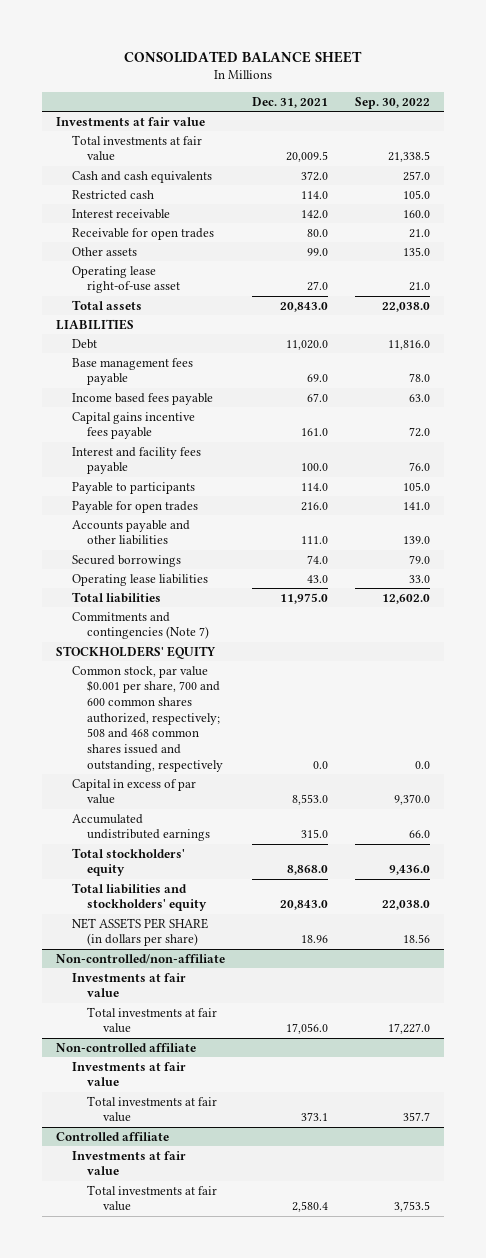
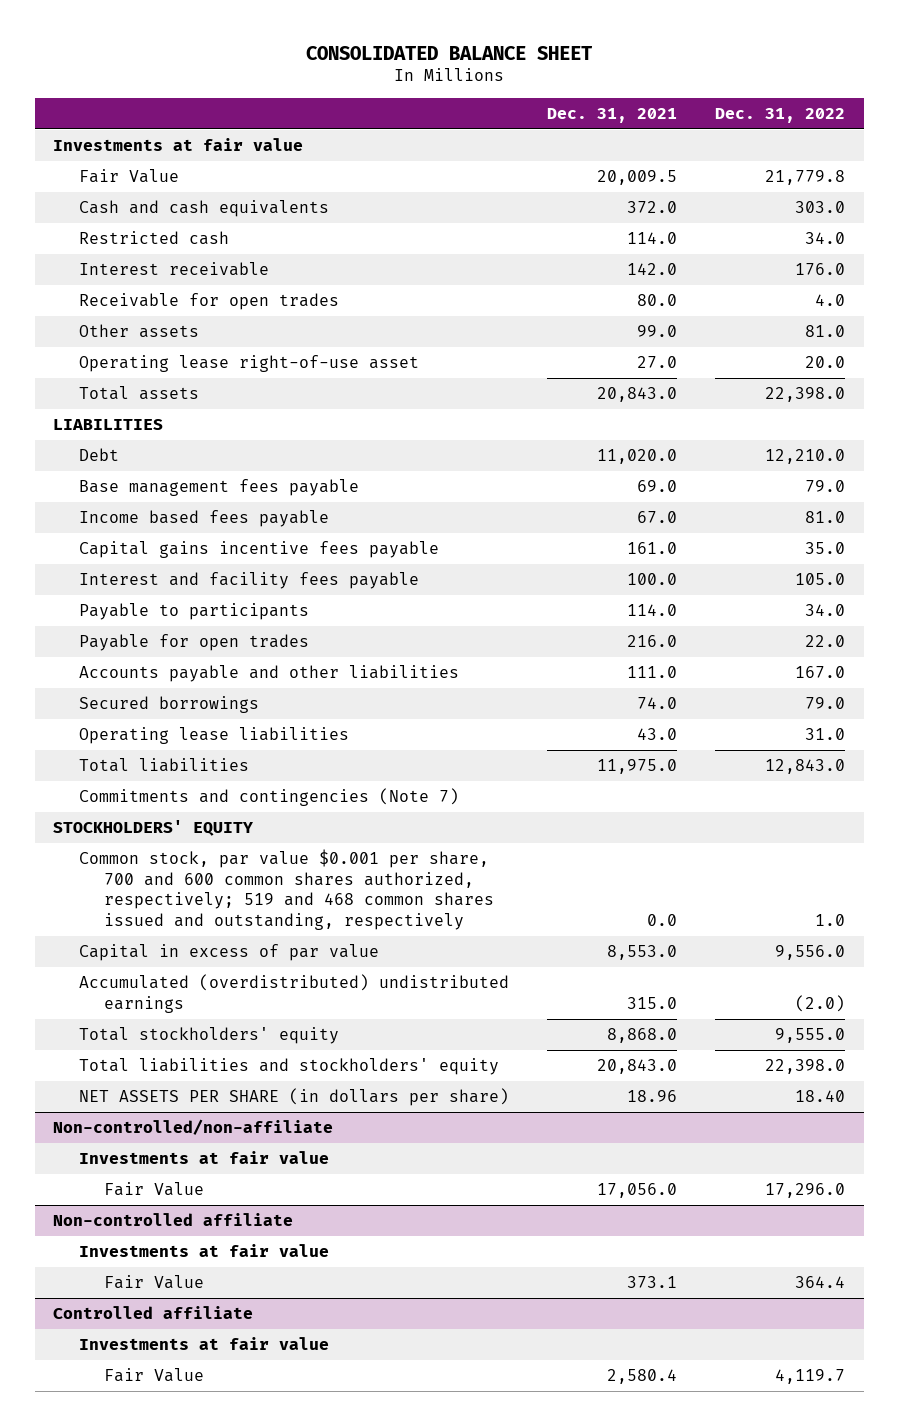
[355,96,431,109] Sep. 30, 2022 -> none
none -> [714,107,845,123] Dec. 31, 2022
[71,134,202,162] Total investments at fair value -> [78,169,179,184] Fair Value
[71,665,224,772] Common stock, par value $0.001 per share, 700 and 600 common shares authorized, respectively; 508 and 468 common shares issued and outstanding, respectively -> [78,849,495,931] Common stock, par value $0.001 per share, 700 and 600 common shares authorized, respectively; 519 and 468 common shares issued and outstanding, respectively
[71,813,211,842] Accumulated undistributed earnings -> [78,974,509,1013] Accumulated (overdistributed) undistributed earnings
[87,1006,218,1034] Total investments at fair value -> [104,1182,205,1197] Fair Value
[87,1095,218,1123] Total investments at fair value -> [104,1275,205,1290] Fair Value
[87,1184,218,1212] Total investments at fair value -> [104,1368,205,1383] Fair Value

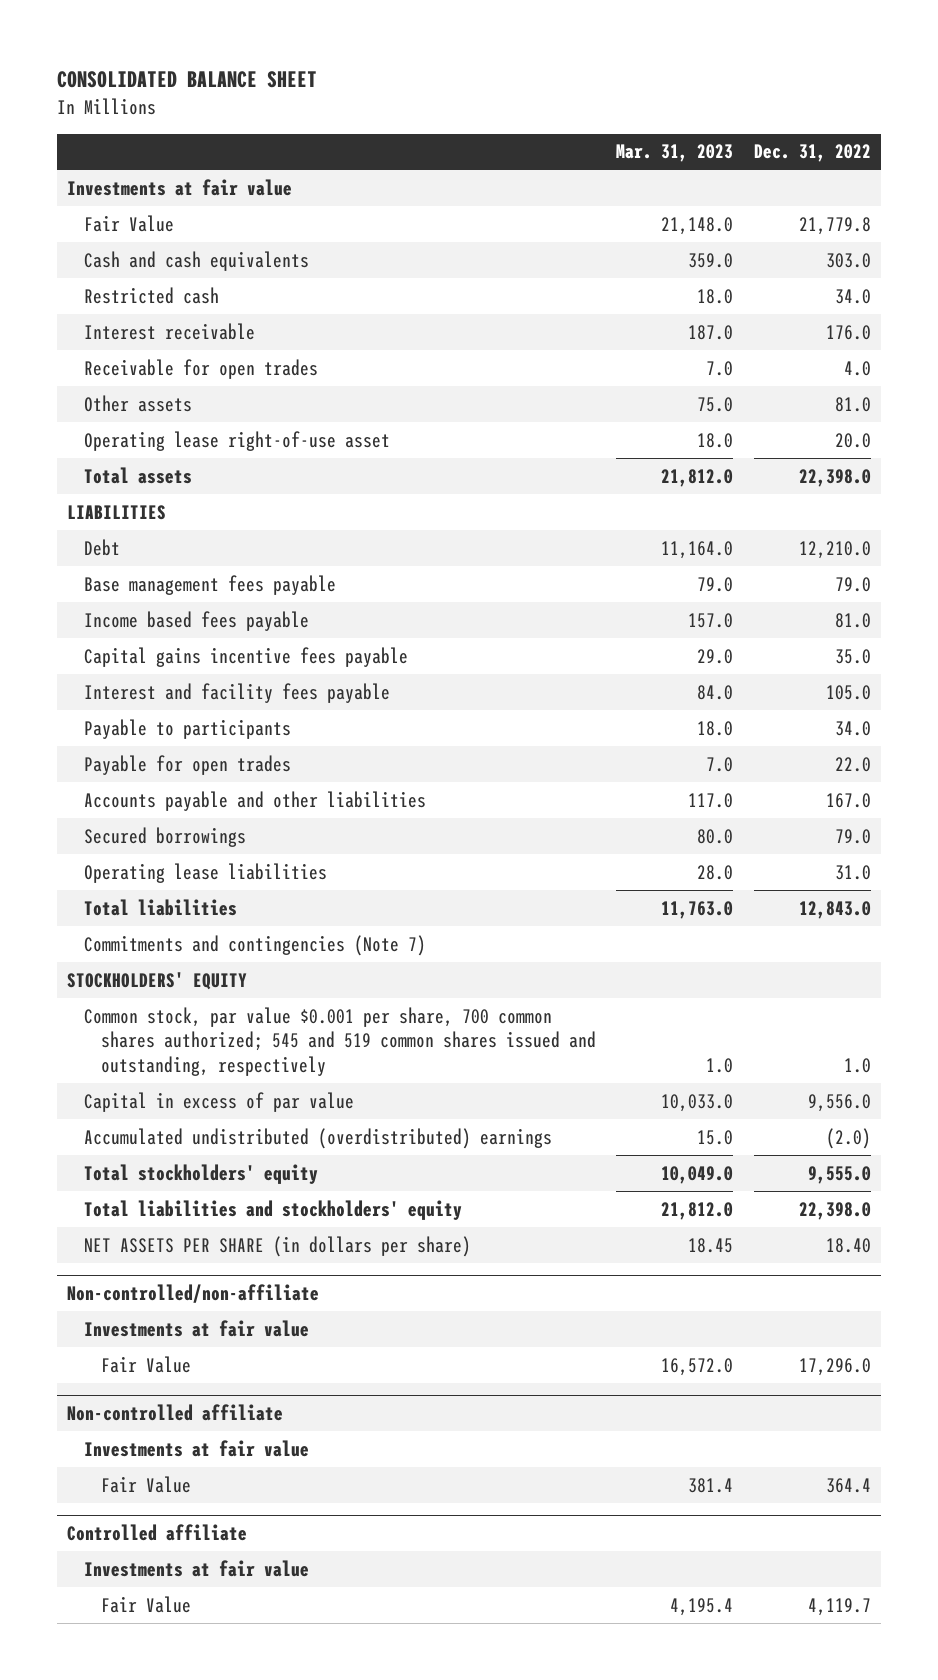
[546,107,677,123] Dec. 31, 2021 -> none
none -> [616,144,734,163] Mar. 31, 2023
[78,849,495,931] Common stock, par value $0.001 per share, 700 and 600 common shares authorized, respectively; 519 and 468 common shares issued and outstanding, respectively -> [83,1006,596,1077] Common stock, par value $0.001 per share, 700 common shares authorized; 545 and 519 common shares issued and outstanding, respectively
[78,974,509,1013] Accumulated (overdistributed) undistributed earnings -> [83,1127,552,1149] Accumulated undistributed (overdistributed) earnings

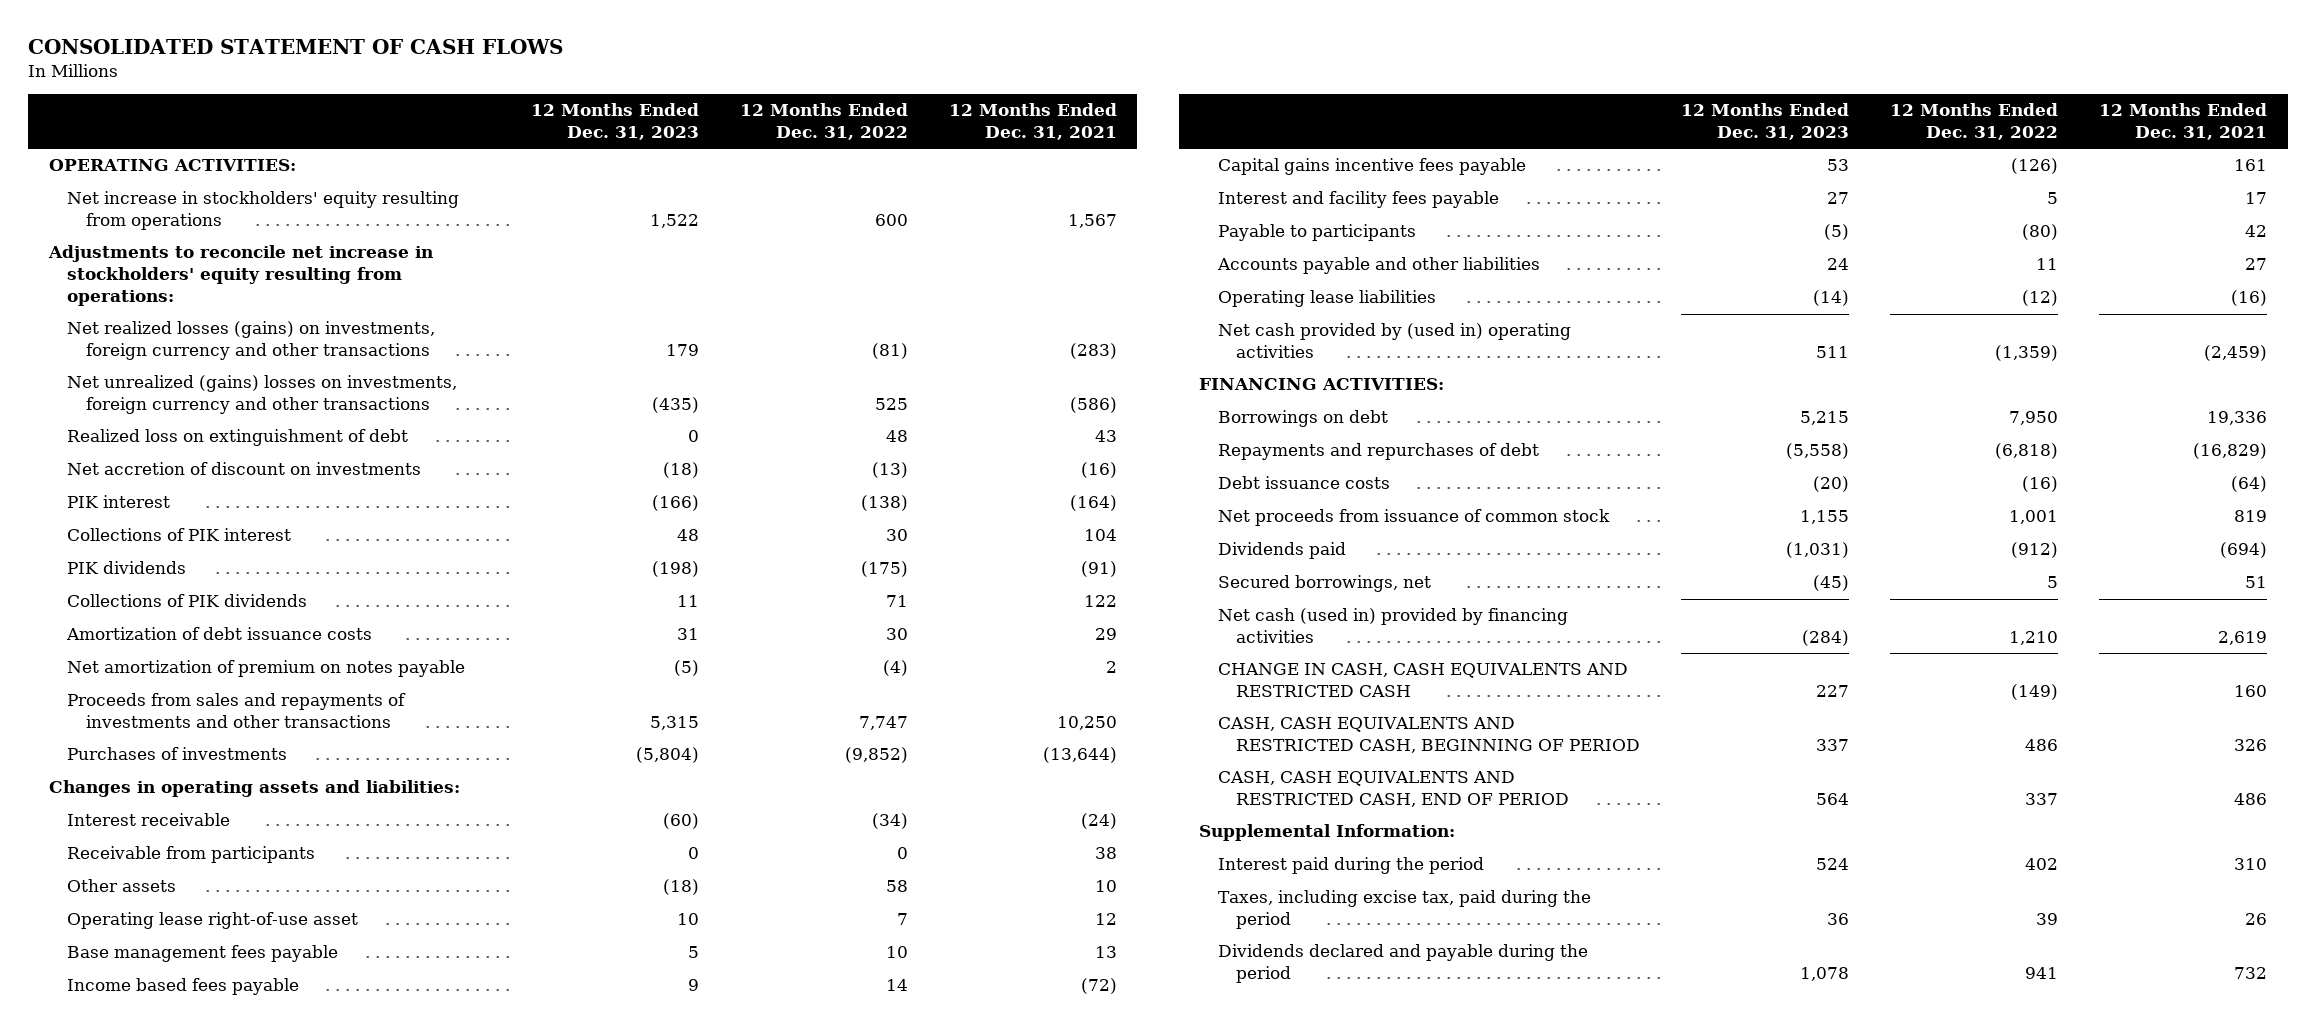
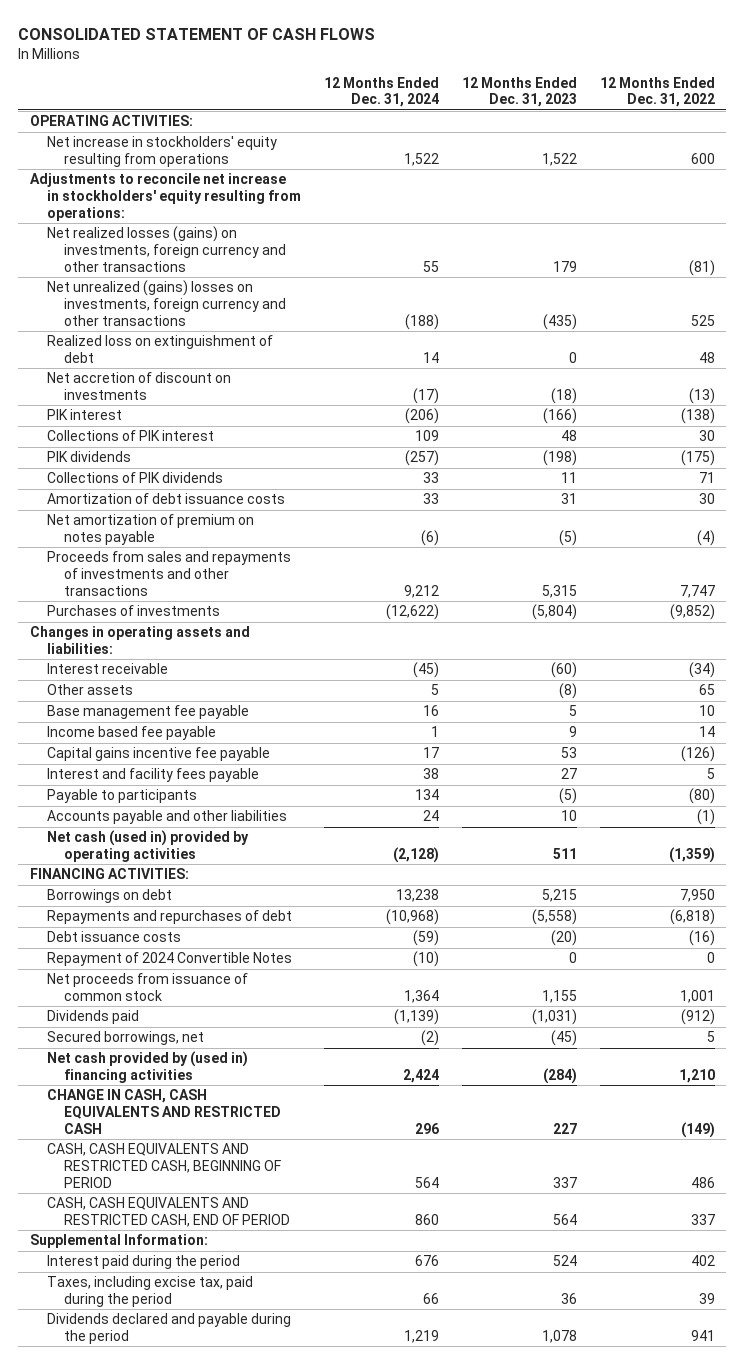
[948,103,1117,141] 12 Months Ended Dec. 31, 2021 -> none
none -> [323,76,439,108] 12 Months Ended Dec. 31, 2024
[67,846,316,864] Receivable from participants -> none
[67,912,359,930] Operating lease right-of-use asset -> none
[662,879,699,896] (18) -> [558,683,577,700] (8)
[885,880,908,893] 58 -> [698,684,715,696] 65
[67,945,339,963] Base management fees payable -> [46,705,249,720] Base management fee payable
[67,978,300,996] Income based fees payable -> [46,726,216,741] Income based fee payable
[1217,158,1526,176] Capital gains incentive fees payable -> [46,747,270,762] Capital gains incentive fee payable
[1217,290,1436,308] Operating lease liabilities -> none
[1827,258,1850,271] 24 -> [560,810,577,822] 10
[2036,258,2059,271] 11 -> [696,809,715,826] (1)
[1217,323,1571,359] Net cash provided by (used in) operating activities -> [46,830,249,862] Net cash (used in) provided by operating activities
none -> [46,952,292,967] Repayment of 2024 Convertible Notes
[1217,608,1568,644] Net cash (used in) provided by financing activities -> [46,1051,248,1083] Net cash provided by (used in) financing activities

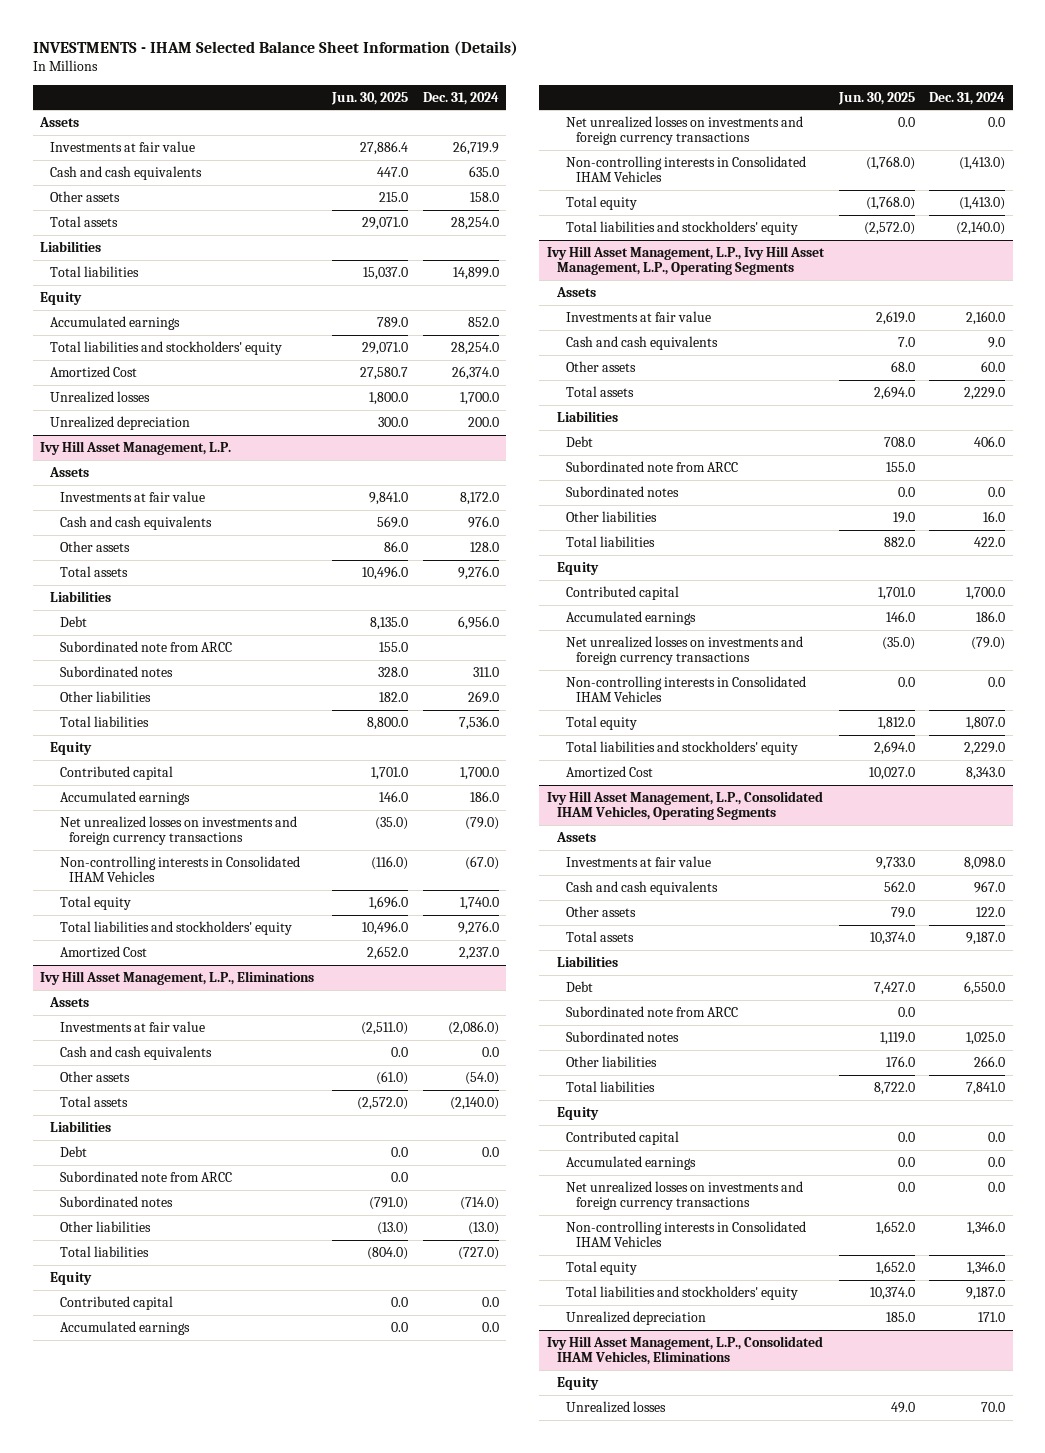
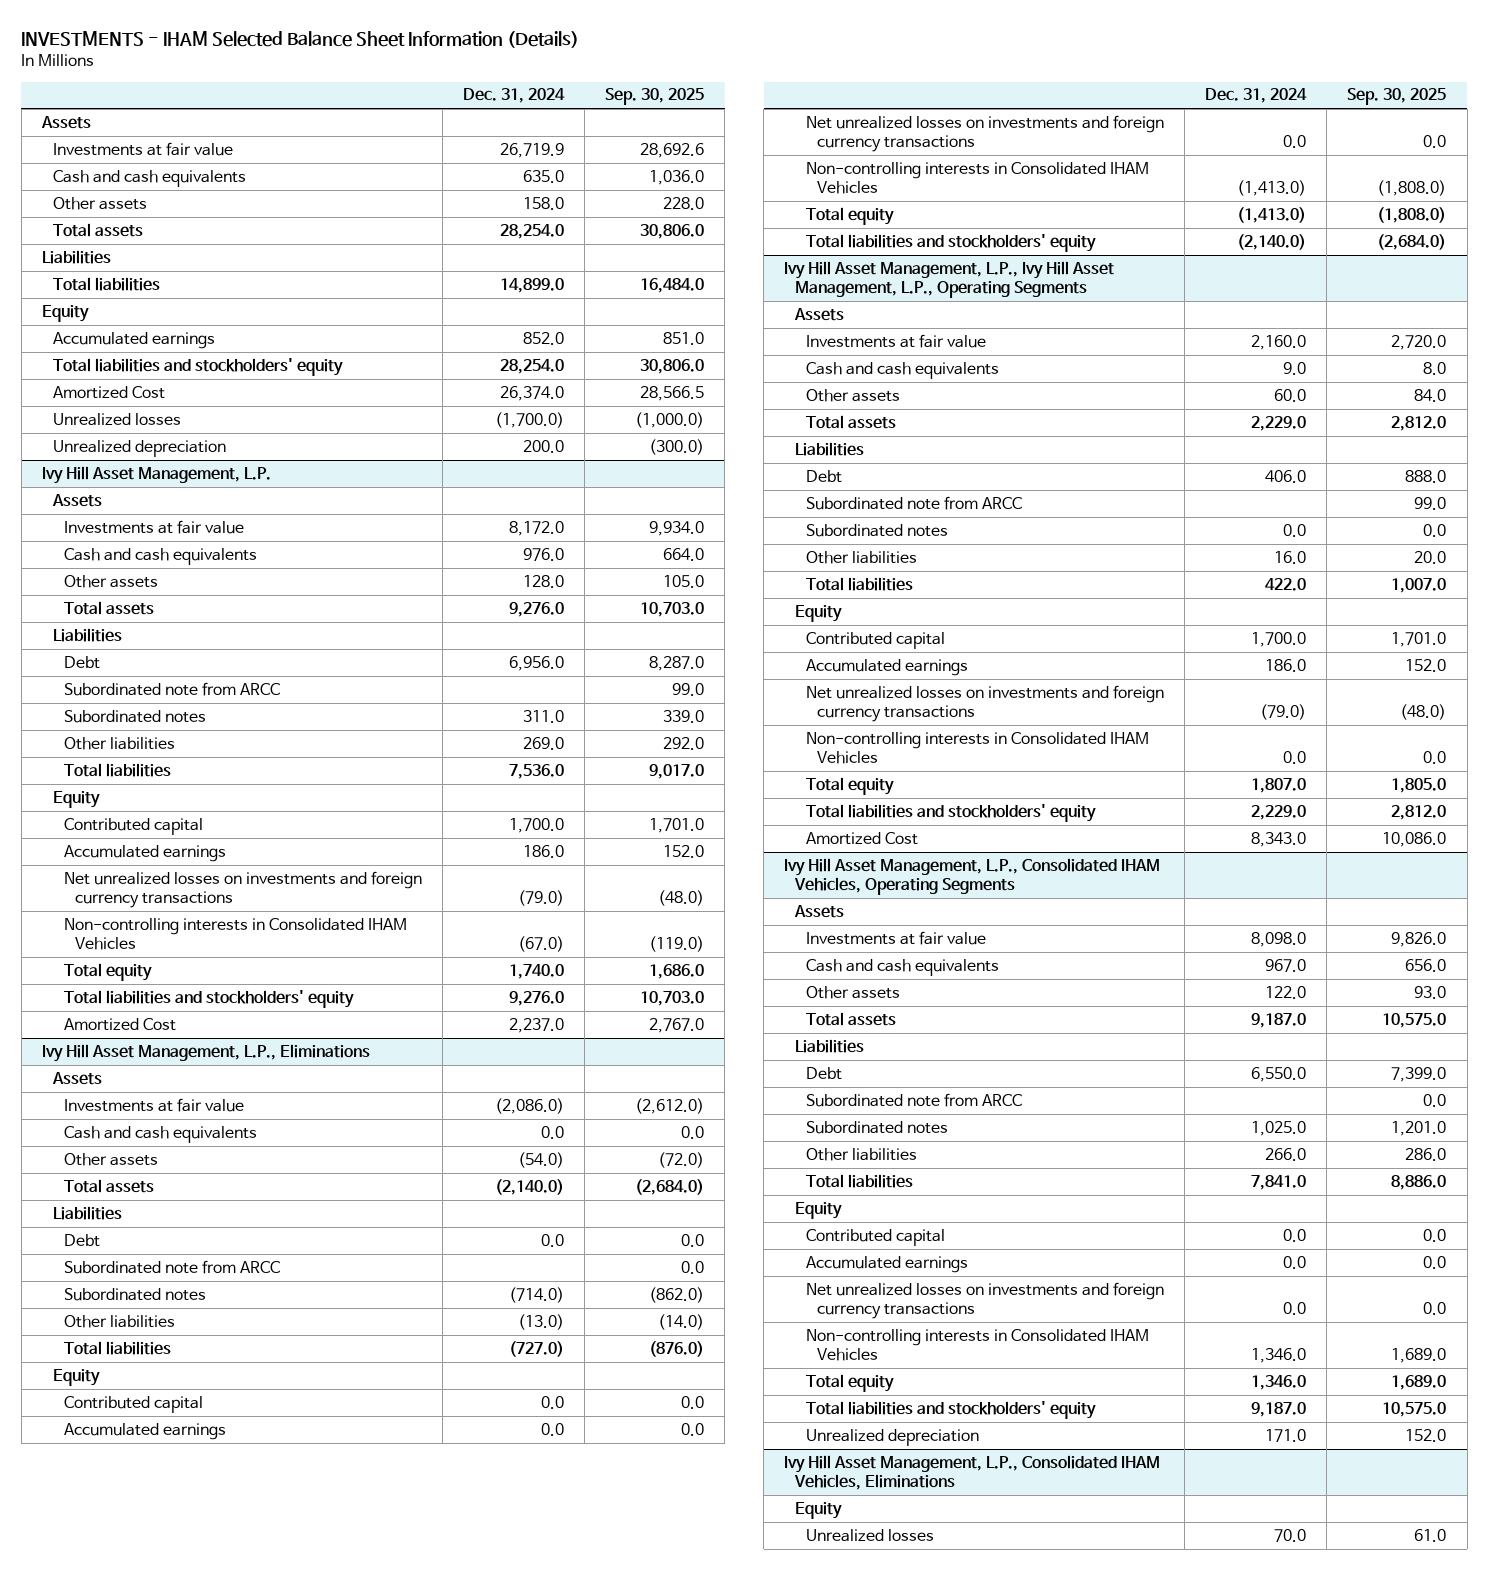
[330,91,408,105] Jun. 30, 2025 -> none
none -> [605,88,705,106] Sep. 30, 2025
[459,391,499,405] 1,700.0 -> [495,411,565,428] (1,700.0)

